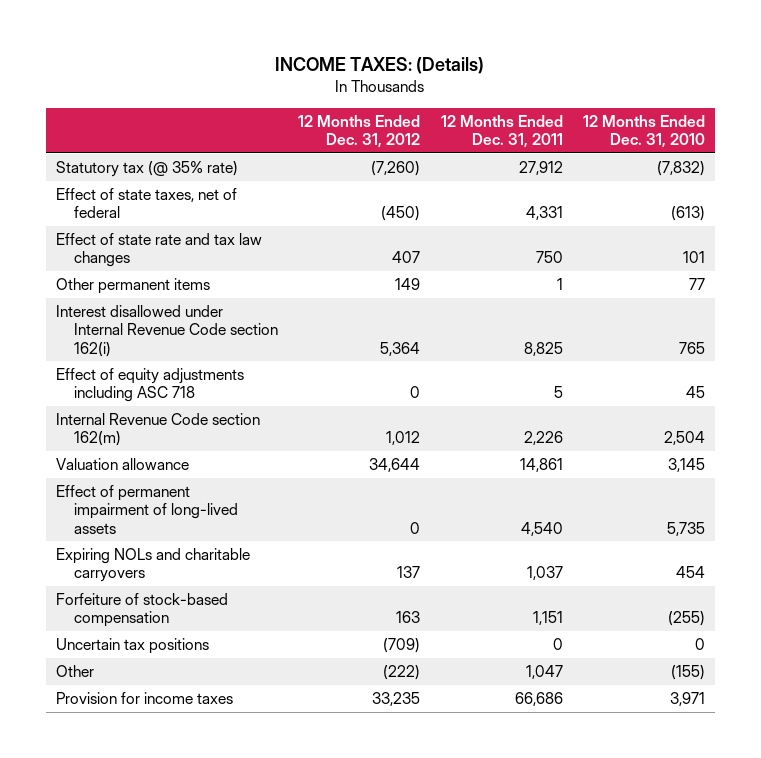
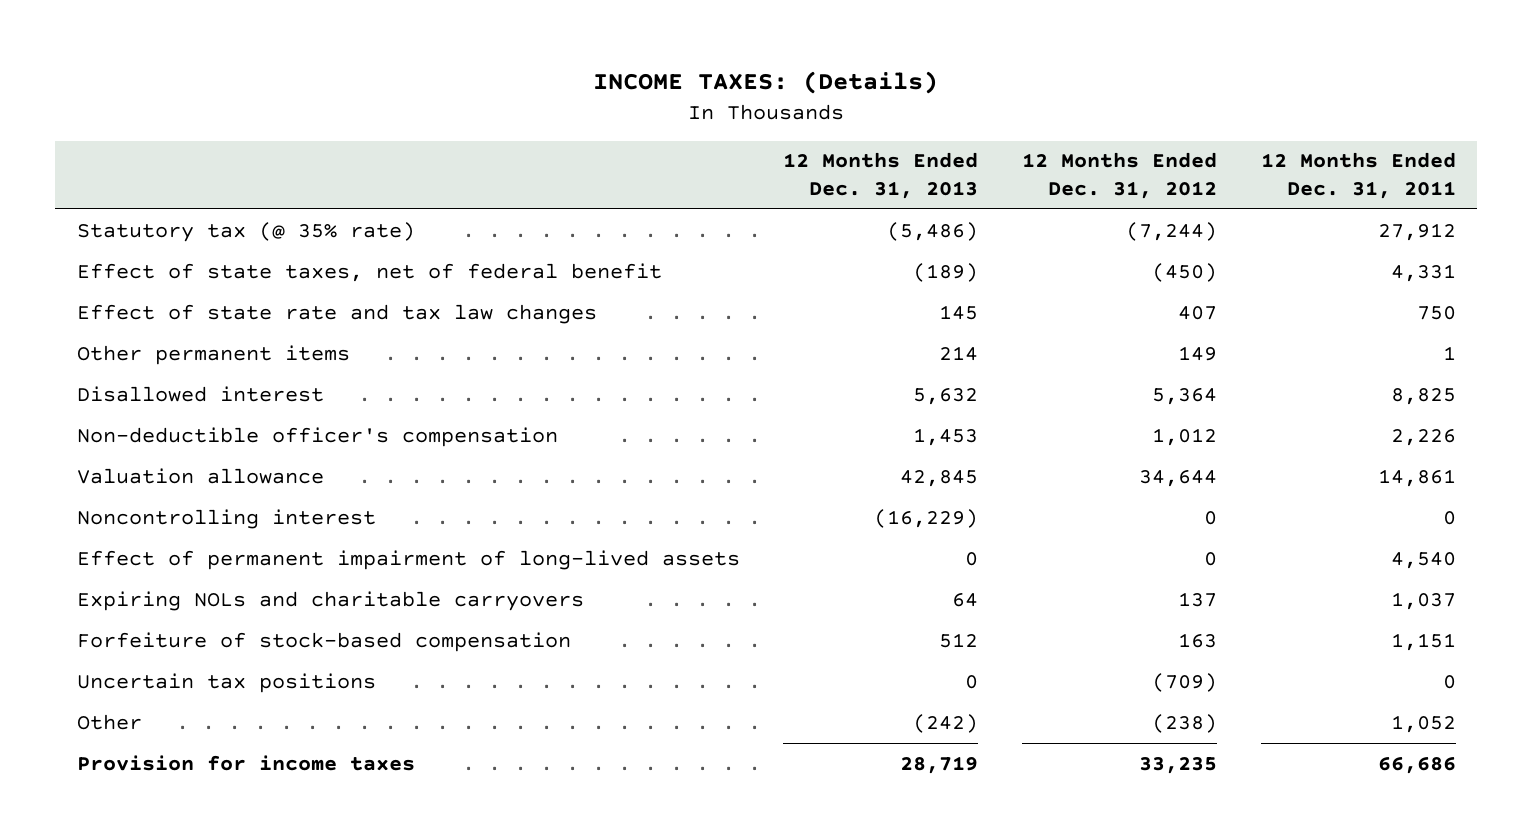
[582,114,705,148] 12 Months Ended Dec. 31, 2010 -> none
none -> [783,152,979,199] 12 Months Ended Dec. 31, 2013
[371,161,421,177] (7,260) -> [1125,221,1217,241] (7,244)
[56,188,238,219] Effect of state taxes, net of federal -> [76,262,662,282] Effect of state taxes, net of federal benefit
[56,368,245,403] Effect of equity adjustments including ASC 718 -> none
[56,305,279,357] Interest disallowed under Internal Revenue Code section 162(i) -> [76,385,324,402] Disallowed interest
[56,413,261,447] Internal Revenue Code section 162(m) -> [76,426,558,447] Non-deductible officer's compensation
none -> [76,508,376,529] Noncontrolling interest
[383,665,421,681] (222) -> [1151,713,1217,733] (238)
[525,665,563,680] 1,047 -> [1390,714,1456,733] 1,052

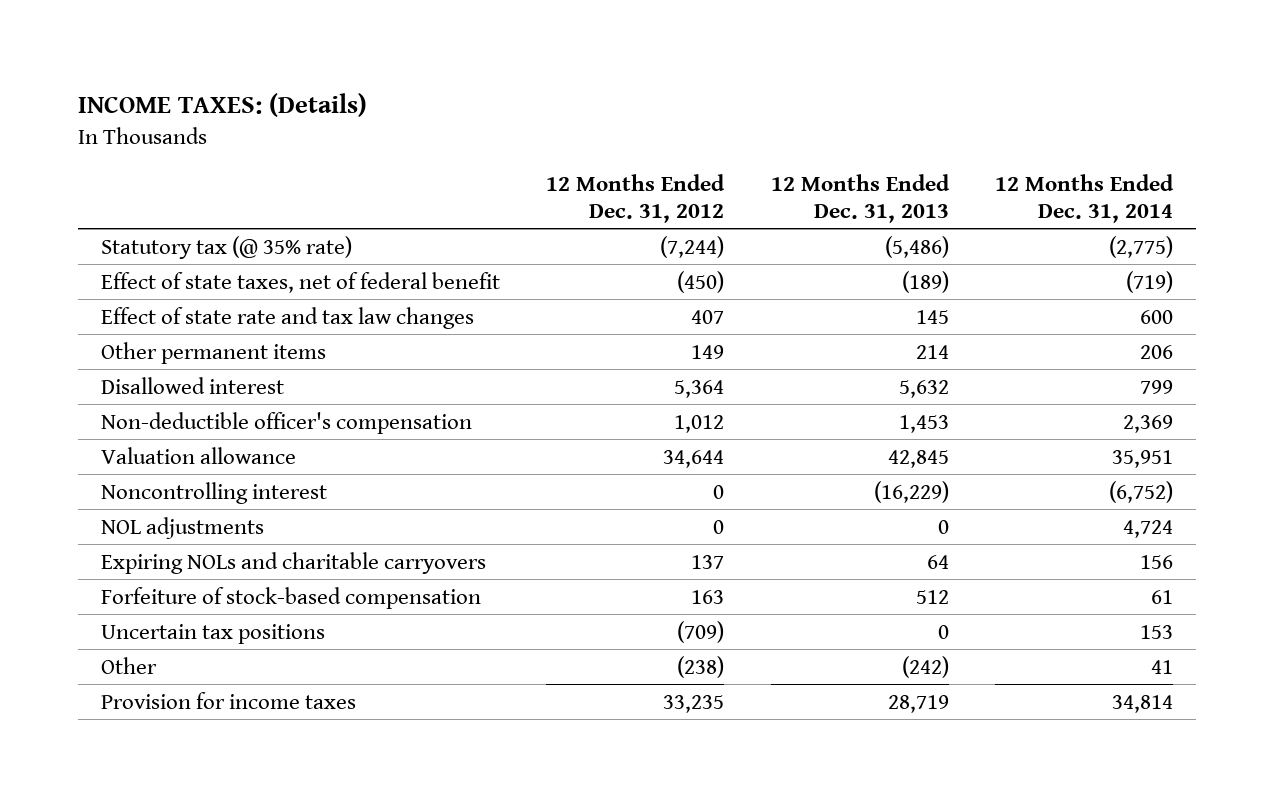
[1260,152,1456,199] 12 Months Ended Dec. 31, 2011 -> none
none -> [995,174,1175,223] 12 Months Ended Dec. 31, 2014
[76,549,740,570] Effect of permanent impairment of long-lived assets -> none
none -> [100,516,264,539] NOL adjustments

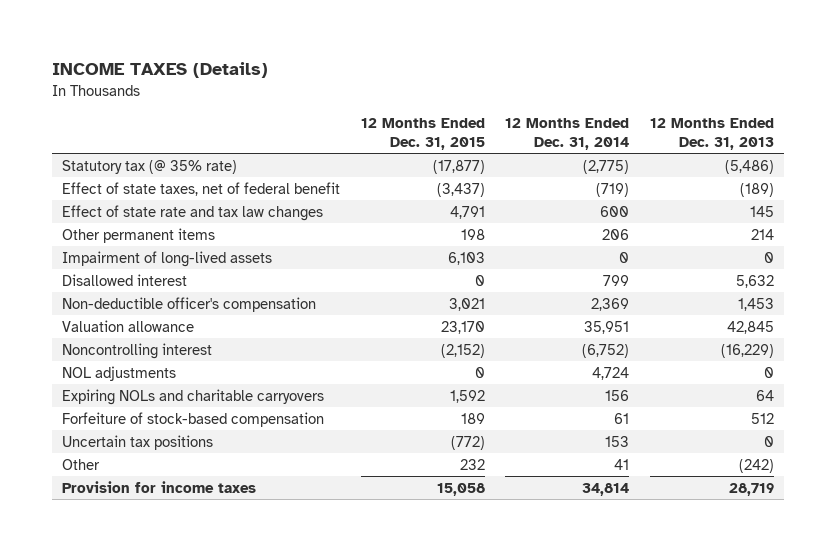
[77,92,367,117] INCOME TAXES: (Details) -> [51,62,268,79] INCOME TAXES (Details)
[546,174,726,223] 12 Months Ended Dec. 31, 2012 -> none
none -> [360,117,485,150] 12 Months Ended Dec. 31, 2015
none -> [62,250,273,267] Impairment of long-lived assets

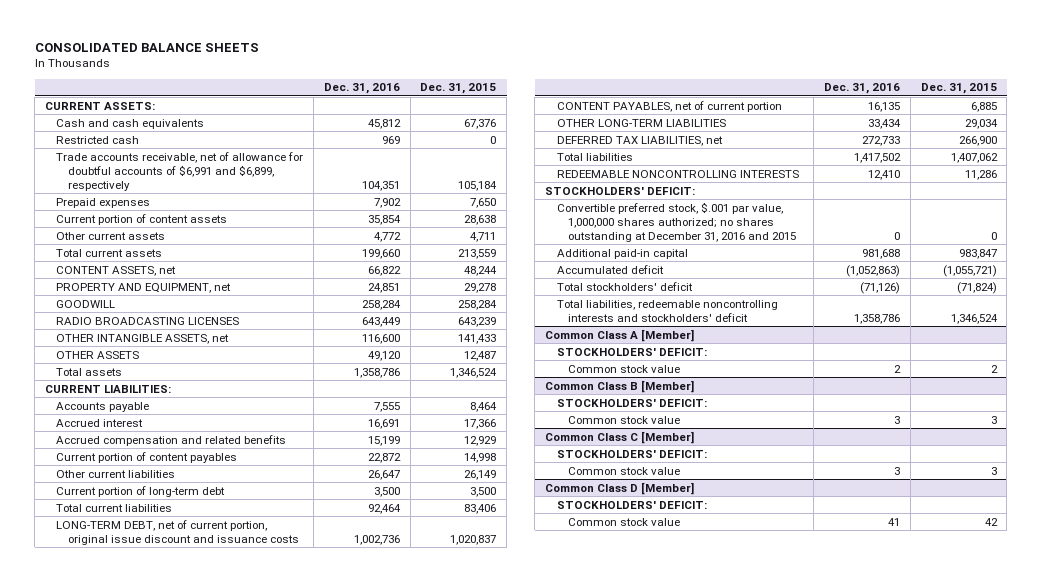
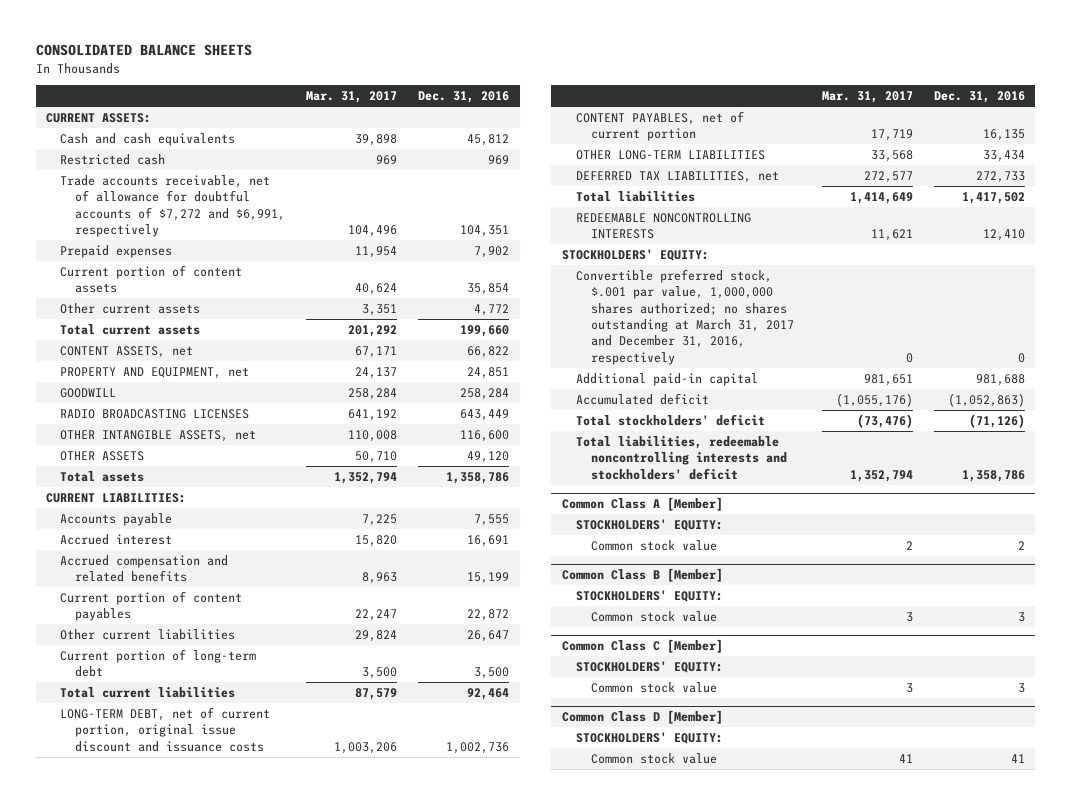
[420,83,497,95] Dec. 31, 2015 -> none
none -> [305,91,397,104] Mar. 31, 2017
[56,151,304,191] Trade accounts receivable, net of allowance for doubtful accounts of $6,991 and $6,899, respectively -> [60,174,285,237] Trade accounts receivable, net of allowance for doubtful accounts of $7,272 and $6,991, respectively
[545,186,696,195] STOCKHOLDERS' DEFICIT: -> [561,248,709,261] STOCKHOLDERS' EQUITY:
[556,201,797,242] Convertible preferred stock, $.001 par value, 1,000,000 shares authorized; no shares outstanding at December 31, 2016 and 2015 -> [576,268,794,365] Convertible preferred stock, $.001 par value, 1,000,000 shares authorized; no shares outstanding at March 31, 2017 and December 31, 2016, respectively
[556,347,707,356] STOCKHOLDERS' DEFICIT: -> [576,518,724,531] STOCKHOLDERS' EQUITY:
[556,398,707,407] STOCKHOLDERS' DEFICIT: -> [576,589,724,602] STOCKHOLDERS' EQUITY:
[556,449,707,458] STOCKHOLDERS' DEFICIT: -> [576,660,724,673] STOCKHOLDERS' EQUITY:
[556,500,707,509] STOCKHOLDERS' DEFICIT: -> [576,731,724,744] STOCKHOLDERS' EQUITY:

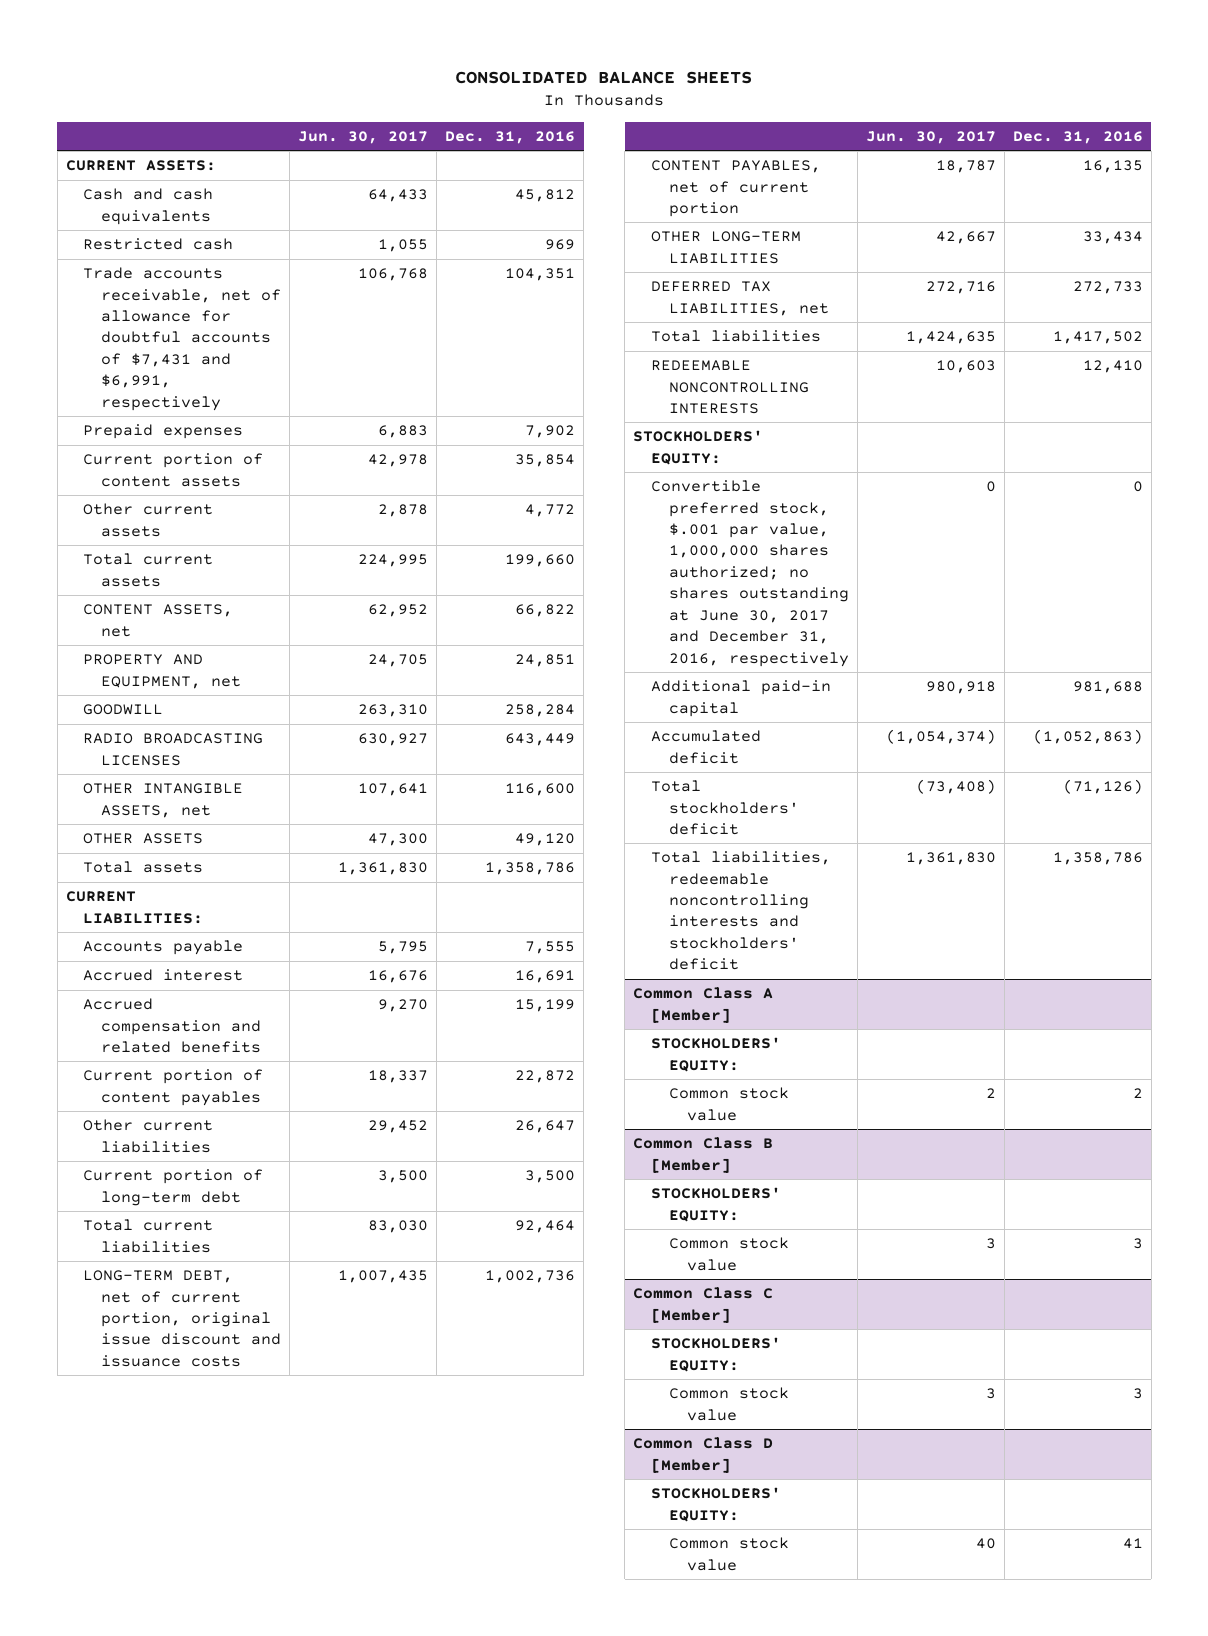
[305,91,397,104] Mar. 31, 2017 -> none
none -> [298,130,429,144] Jun. 30, 2017
[60,174,285,237] Trade accounts receivable, net of allowance for doubtful accounts of $7,272 and $6,991, respectively -> [83,267,282,411] Trade accounts receivable, net of allowance for doubtful accounts of $7,431 and $6,991, respectively
[576,268,794,365] Convertible preferred stock, $.001 par value, 1,000,000 shares authorized; no shares outstanding at March 31, 2017 and December 31, 2016, respectively -> [651,480,850,667] Convertible preferred stock, $.001 par value, 1,000,000 shares authorized; no shares outstanding at June 30, 2017 and December 31, 2016, respectively

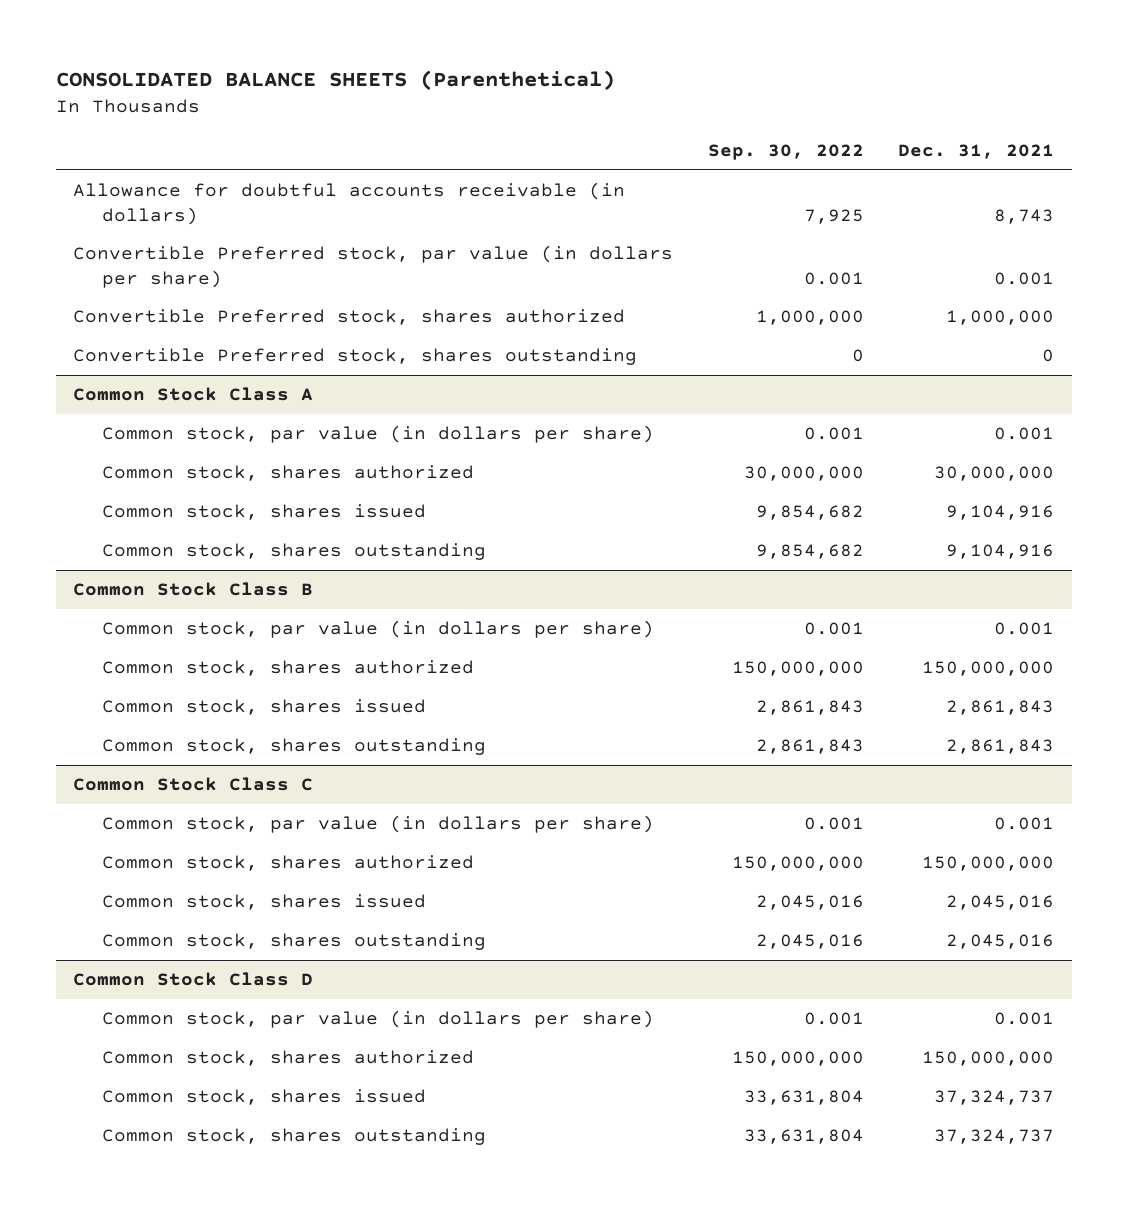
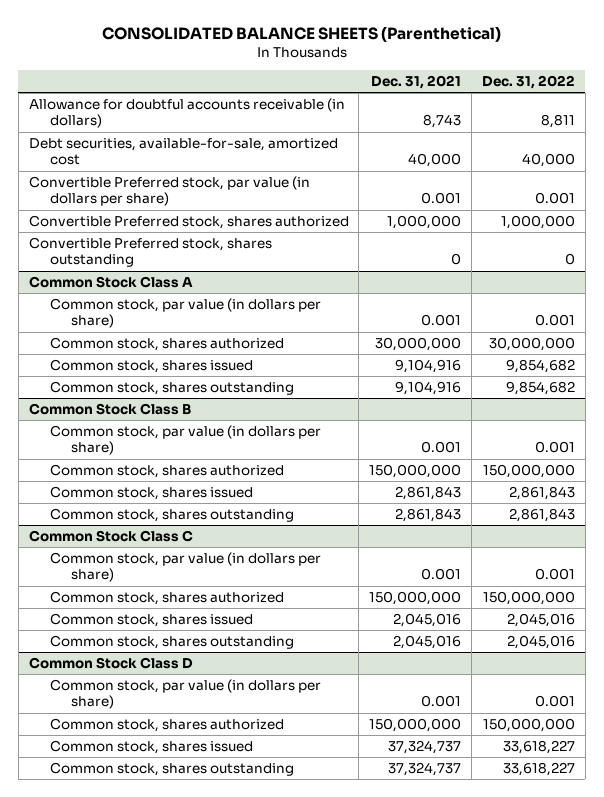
[707,144,864,161] Sep. 30, 2022 -> none
none -> [482,74,576,89] Dec. 31, 2022
none -> [28,137,338,166] Debt securities, available-for-sale, amortized cost

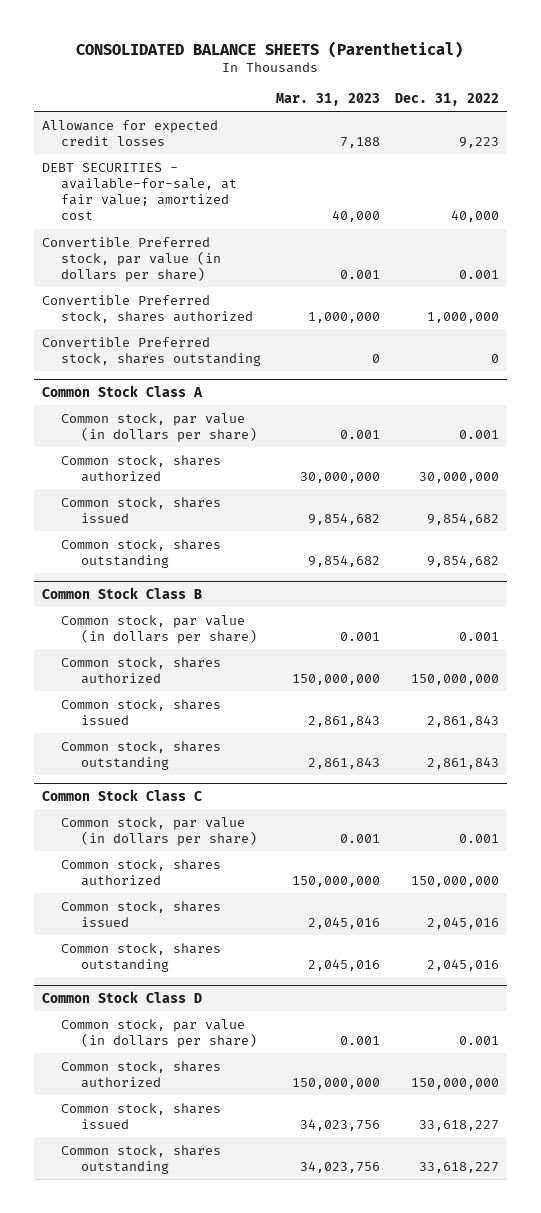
[371,74,462,89] Dec. 31, 2021 -> none
none -> [276,92,381,106] Mar. 31, 2023
[28,97,345,129] Allowance for doubtful accounts receivable (in dollars) -> [41,119,218,146] Allowance for expected credit losses
[541,114,576,129] 8,811 -> [459,136,500,148] 9,223
[28,137,338,166] Debt securities, available-for-sale, amortized cost -> [41,162,238,220] DEBT SECURITIES - available-for-sale, at fair value; amortized cost

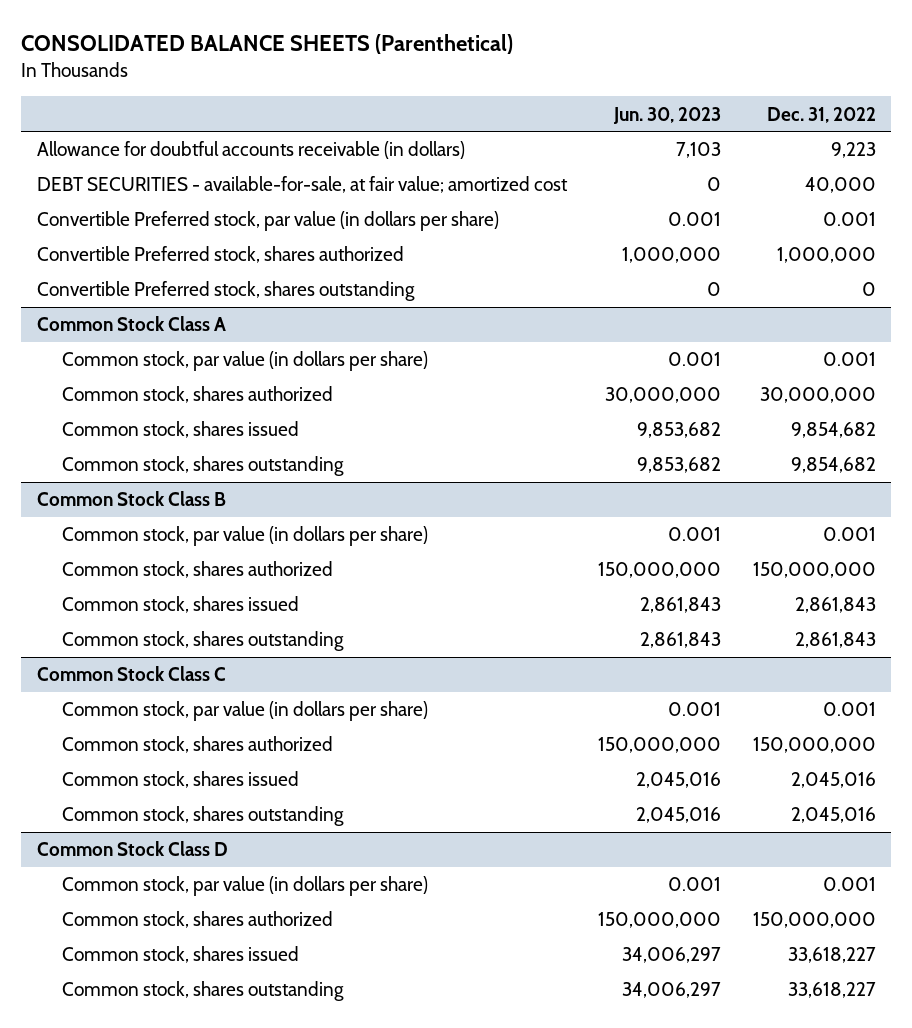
[276,92,381,106] Mar. 31, 2023 -> none
none -> [613,106,722,124] Jun. 30, 2023
[41,119,218,146] Allowance for expected credit losses -> [36,141,465,160] Allowance for doubtful accounts receivable (in dollars)

